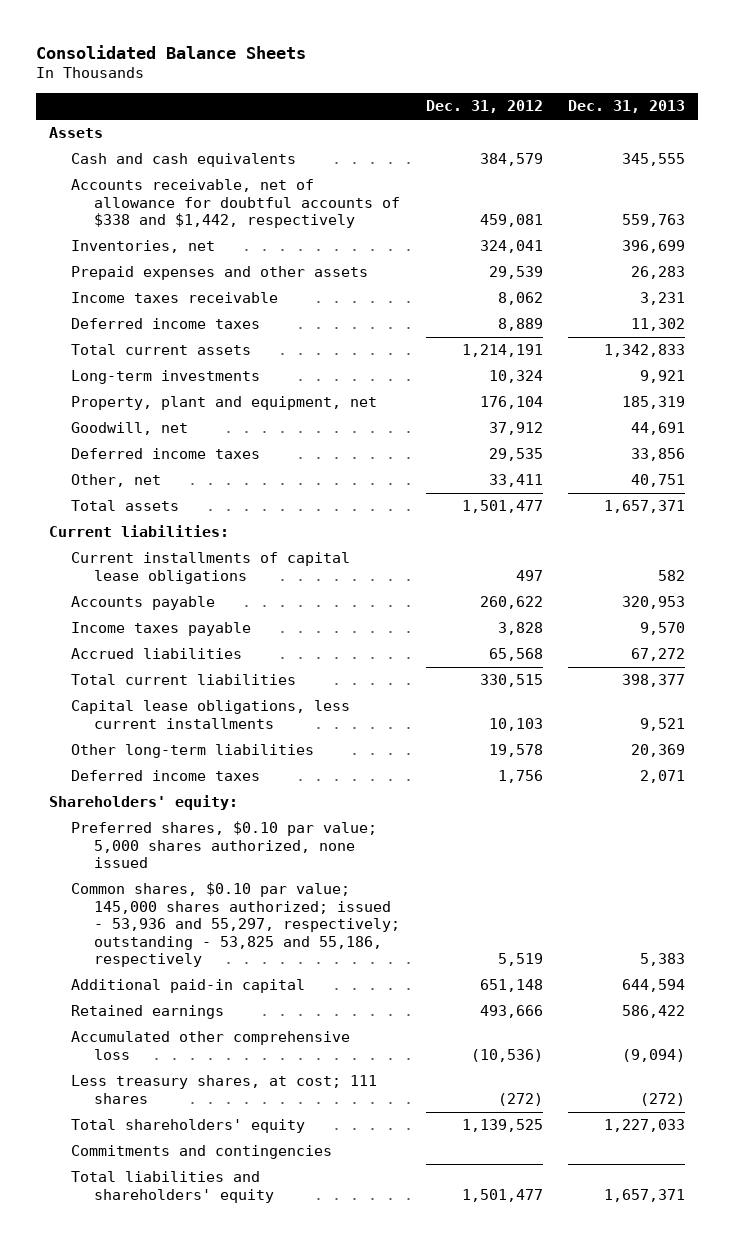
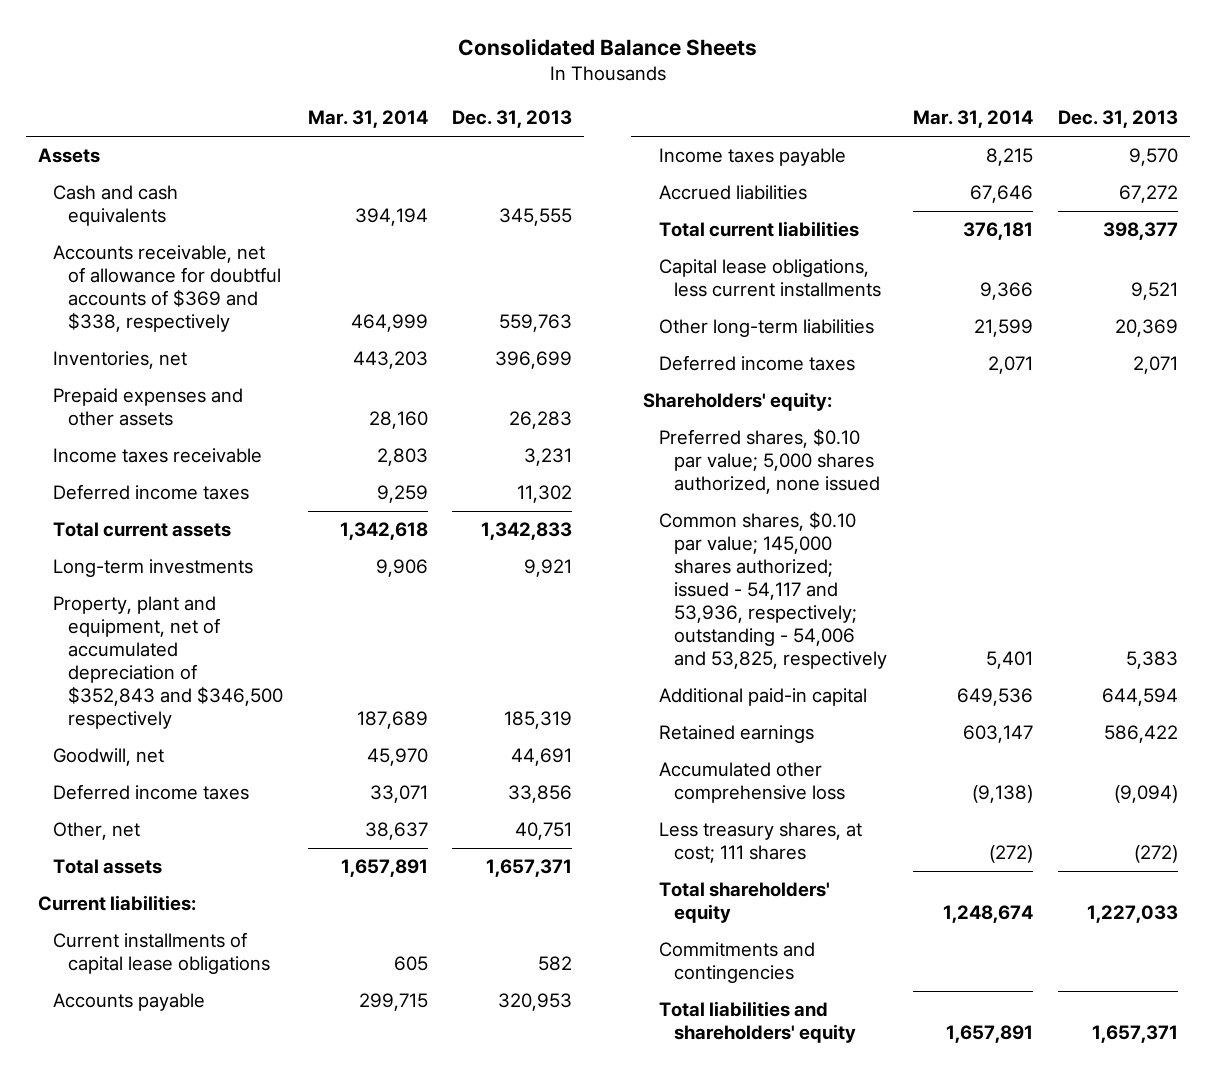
[425,100,543,114] Dec. 31, 2012 -> none
none -> [307,110,428,129] Mar. 31, 2014
[71,179,400,229] Accounts receivable, net of allowance for doubtful accounts of $338 and $1,442, respectively -> [53,245,282,333] Accounts receivable, net of allowance for doubtful accounts of $369 and $338, respectively
[71,396,378,411] Property, plant and equipment, net -> [53,596,284,730] Property, plant and equipment, net of accumulated depreciation of $352,843 and $346,500 respectively
[71,882,400,967] Common shares, $0.10 par value; 145,000 shares authorized; issued - 53,936 and 55,297, respectively; outstanding - 53,825 and 55,186, respectively -> [658,511,888,670] Common shares, $0.10 par value; 145,000 shares authorized; issued - 54,117 and 53,936, respectively; outstanding - 54,006 and 53,825, respectively

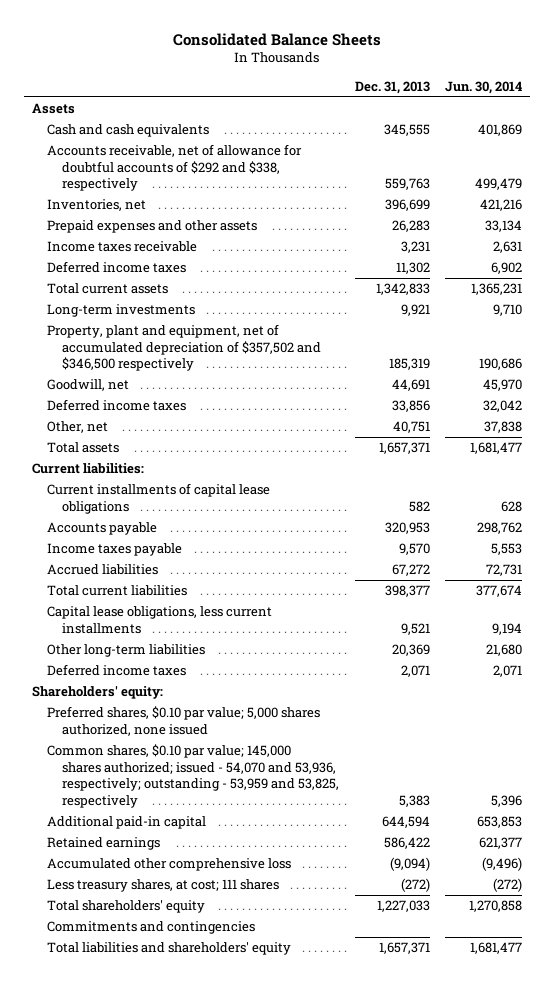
[307,110,428,129] Mar. 31, 2014 -> none
none -> [445,80,523,94] Jun. 30, 2014
[53,245,282,333] Accounts receivable, net of allowance for doubtful accounts of $369 and $338, respectively -> [47,144,303,192] Accounts receivable, net of allowance for doubtful accounts of $292 and $338, respectively
[53,596,284,730] Property, plant and equipment, net of accumulated depreciation of $352,843 and $346,500 respectively -> [47,324,322,372] Property, plant and equipment, net of accumulated depreciation of $357,502 and $346,500 respectively
[658,511,888,670] Common shares, $0.10 par value; 145,000 shares authorized; issued - 54,117 and 53,936, respectively; outstanding - 54,006 and 53,825, respectively -> [47,744,340,808] Common shares, $0.10 par value; 145,000 shares authorized; issued - 54,070 and 53,936, respectively; outstanding - 53,959 and 53,825, respectively

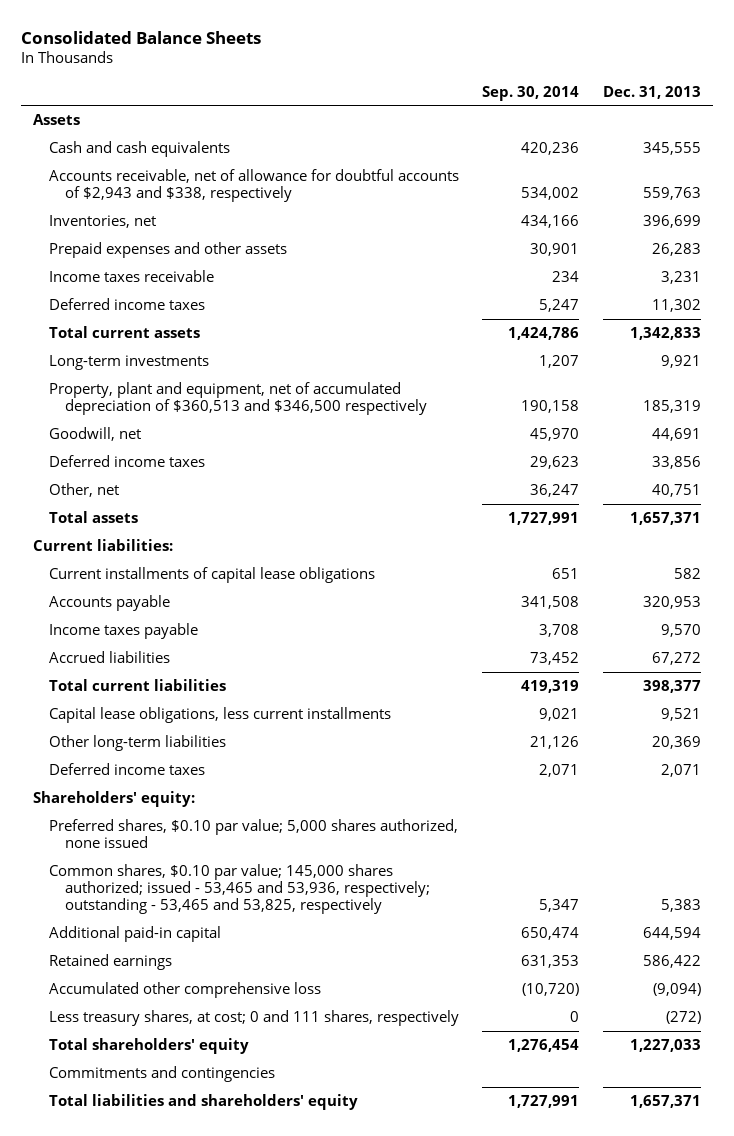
[445,80,523,94] Jun. 30, 2014 -> none
none -> [482,85,580,101] Sep. 30, 2014
[47,144,303,192] Accounts receivable, net of allowance for doubtful accounts of $292 and $338, respectively -> [48,169,459,203] Accounts receivable, net of allowance for doubtful accounts of $2,943 and $338, respectively
[47,324,322,372] Property, plant and equipment, net of accumulated depreciation of $357,502 and $346,500 respectively -> [48,382,427,416] Property, plant and equipment, net of accumulated depreciation of $360,513 and $346,500 respectively
[47,744,340,808] Common shares, $0.10 par value; 145,000 shares authorized; issued - 54,070 and 53,936, respectively; outstanding - 53,959 and 53,825, respectively -> [48,864,430,915] Common shares, $0.10 par value; 145,000 shares authorized; issued - 53,465 and 53,936, respectively; outstanding - 53,465 and 53,825, respectively
[47,879,280,893] Less treasury shares, at cost; 111 shares -> [48,1010,459,1027] Less treasury shares, at cost; 0 and 111 shares, respectively

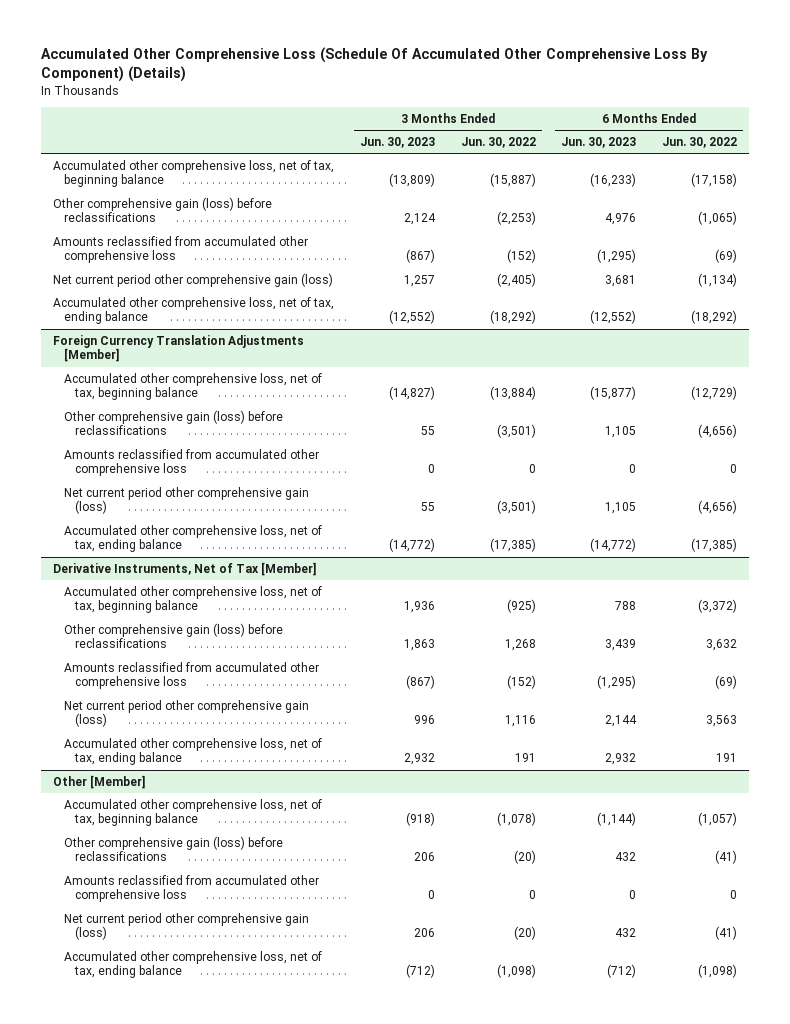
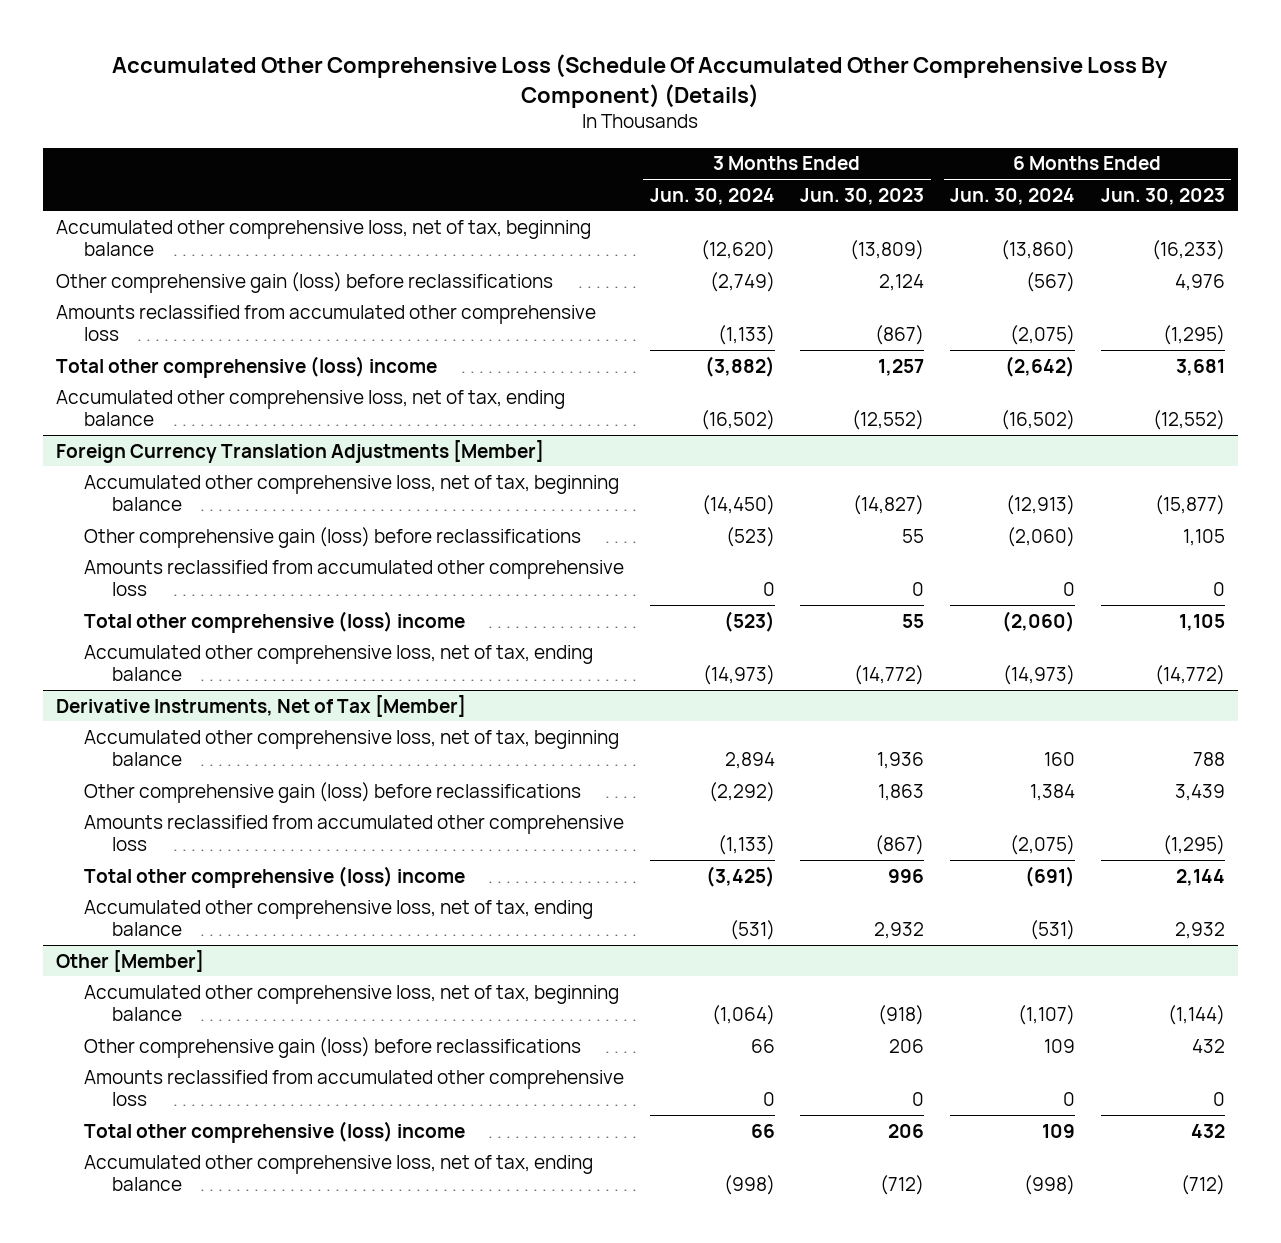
[460,136,536,148] Jun. 30, 2022 -> none
[661,136,737,148] Jun. 30, 2022 -> none
none -> [649,187,775,205] Jun. 30, 2024
none -> [950,187,1076,205] Jun. 30, 2024
[53,272,334,287] Net current period other comprehensive gain (loss) -> [55,355,437,378] Total other comprehensive (loss) income
[64,486,310,515] Net current period other comprehensive gain (loss) -> [84,610,466,633] Total other comprehensive (loss) income
[64,699,310,728] Net current period other comprehensive gain (loss) -> [84,865,466,888] Total other comprehensive (loss) income
[64,912,310,941] Net current period other comprehensive gain (loss) -> [84,1120,466,1143] Total other comprehensive (loss) income

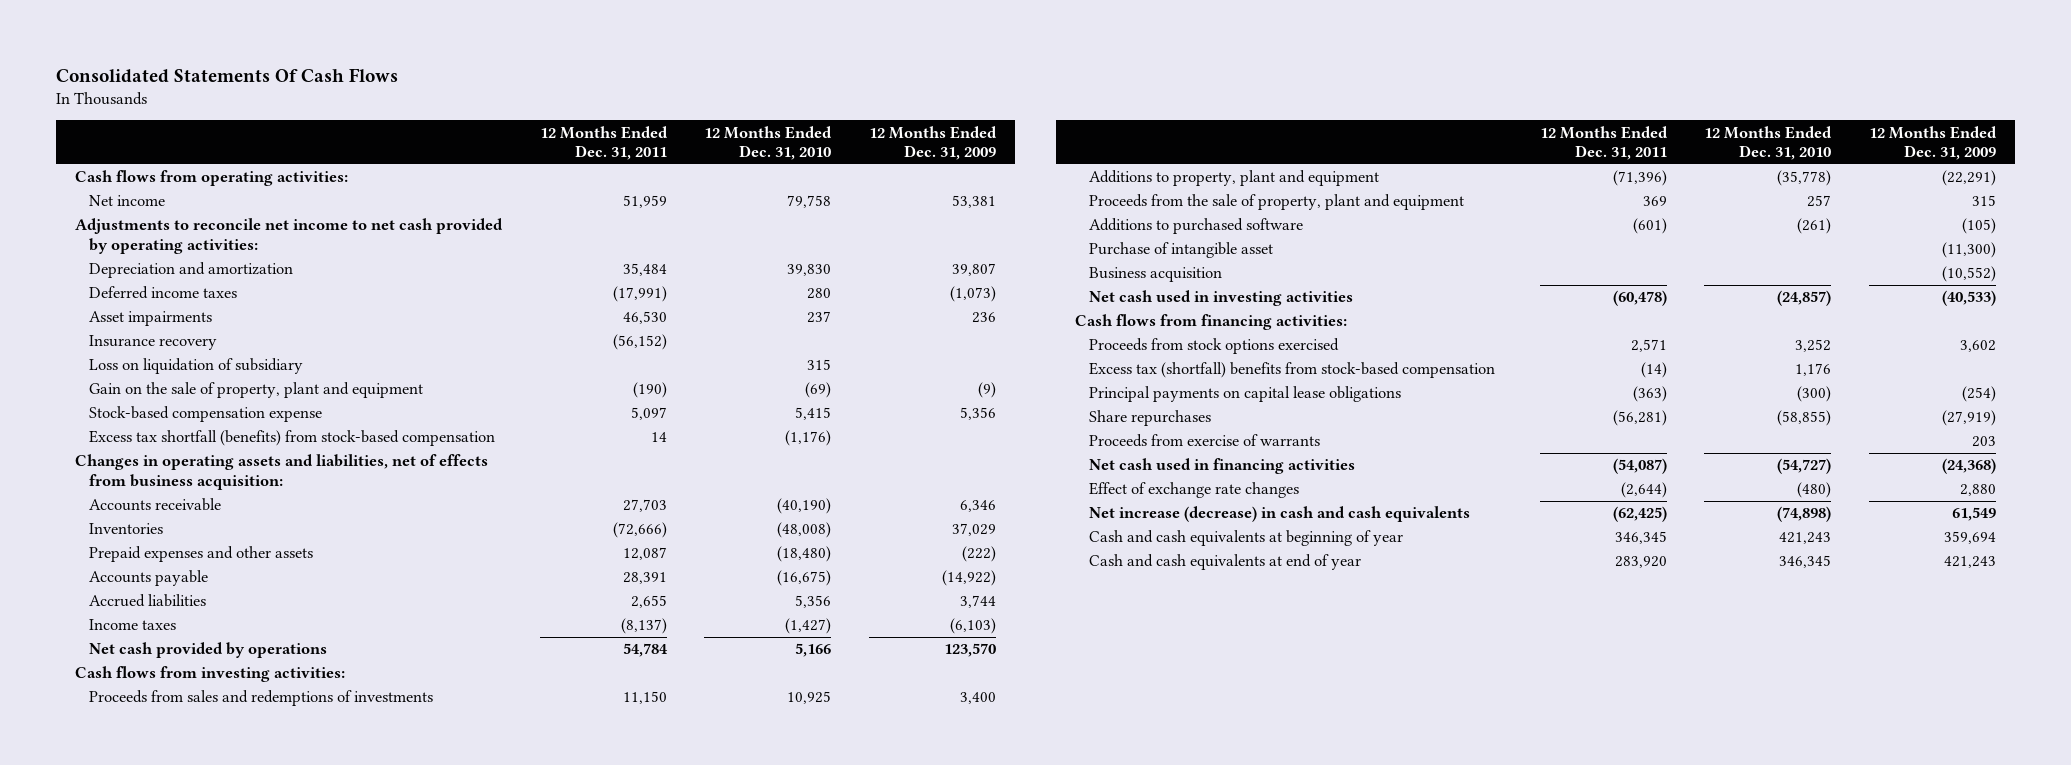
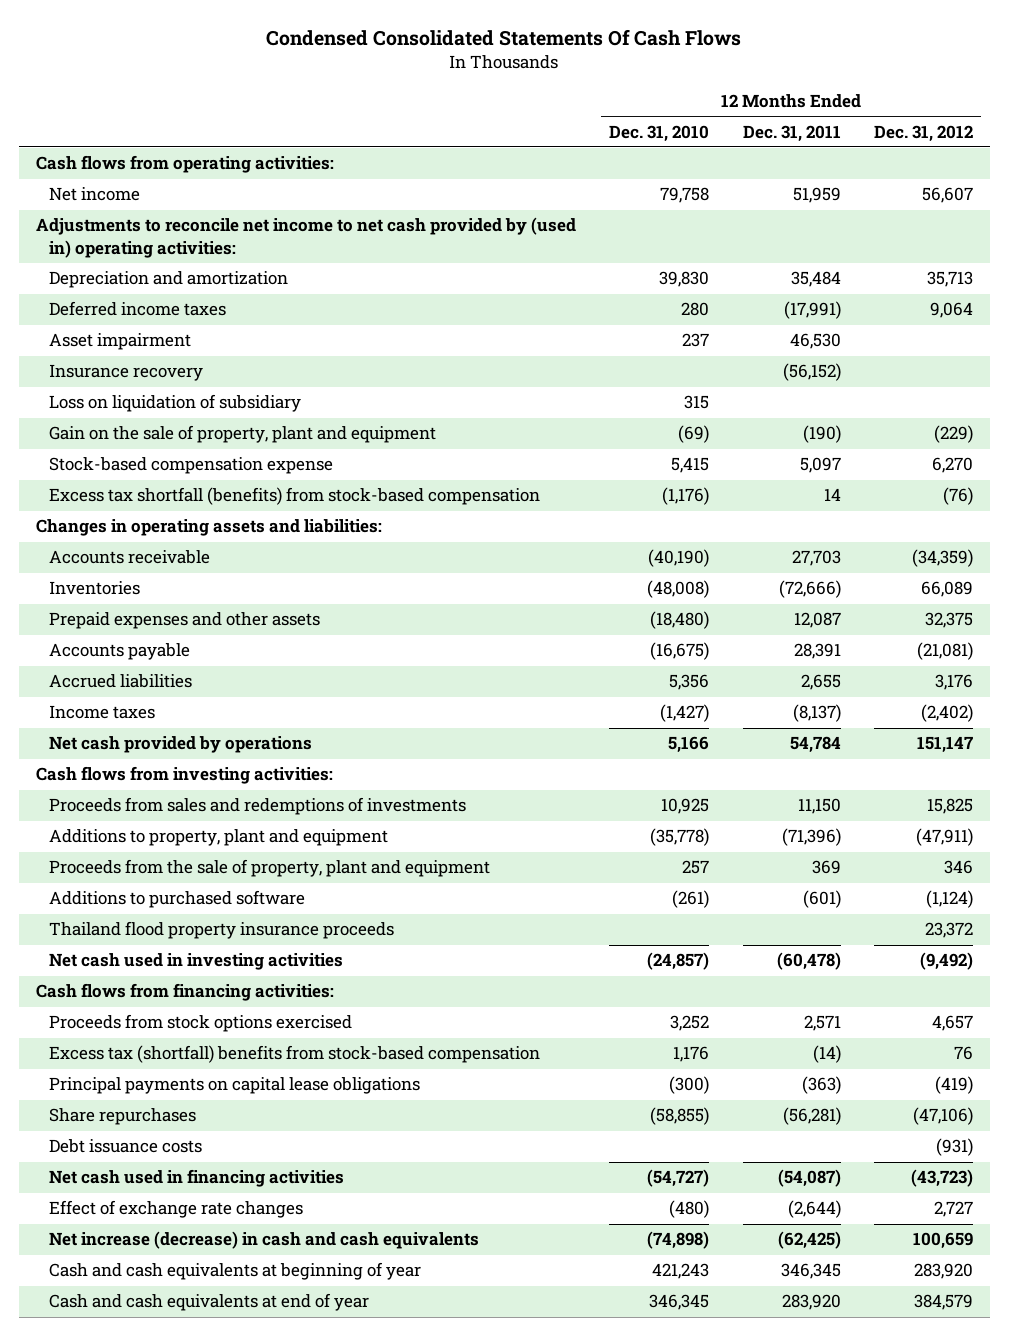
[56,67,399,83] Consolidated Statements Of Cash Flows -> [266,29,742,47] Condensed Consolidated Statements Of Cash Flows
[869,125,998,161] 12 Months Ended Dec. 31, 2009 -> none
none -> [874,124,974,142] Dec. 31, 2012
[74,218,503,254] Adjustments to reconcile net income to net cash provided by operating activities: -> [35,217,576,258] Adjustments to reconcile net income to net cash provided by (used in) operating activities:
[88,311,212,327] Asset impairments -> [48,333,191,351] Asset impairment
[74,454,488,490] Changes in operating assets and liabilities, net of effects from business acquisition: -> [35,519,382,537] Changes in operating assets and liabilities:
[1088,242,1273,259] Purchase of intangible asset -> none
[1088,267,1222,283] Business acquisition -> none
none -> [48,921,394,940] Thailand flood property insurance proceeds
[1088,434,1320,448] Proceeds from exercise of warrants -> none
none -> [48,1139,202,1154] Debt issuance costs

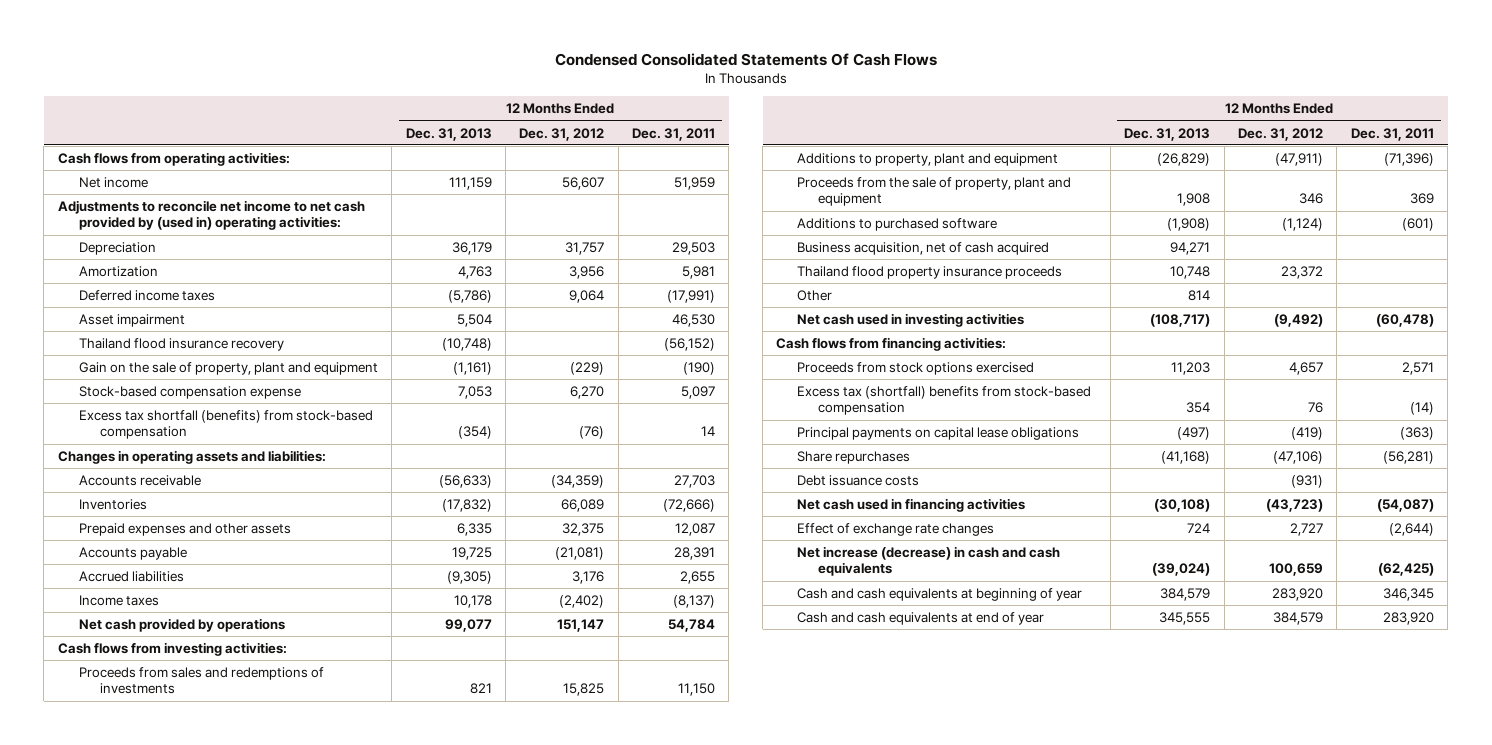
[609,124,710,142] Dec. 31, 2010 -> none
none -> [405,127,492,141] Dec. 31, 2013
[48,271,288,289] Depreciation and amortization -> none
none -> [78,241,156,255] Depreciation
none -> [78,265,158,277] Amortization
[48,394,301,413] Loss on liquidation of subsidiary -> none
[48,364,203,382] Insurance recovery -> [78,337,284,351] Thailand flood insurance recovery
none -> [797,241,1050,255] Business acquisition, net of cash acquired
none -> [797,289,833,301] Other

